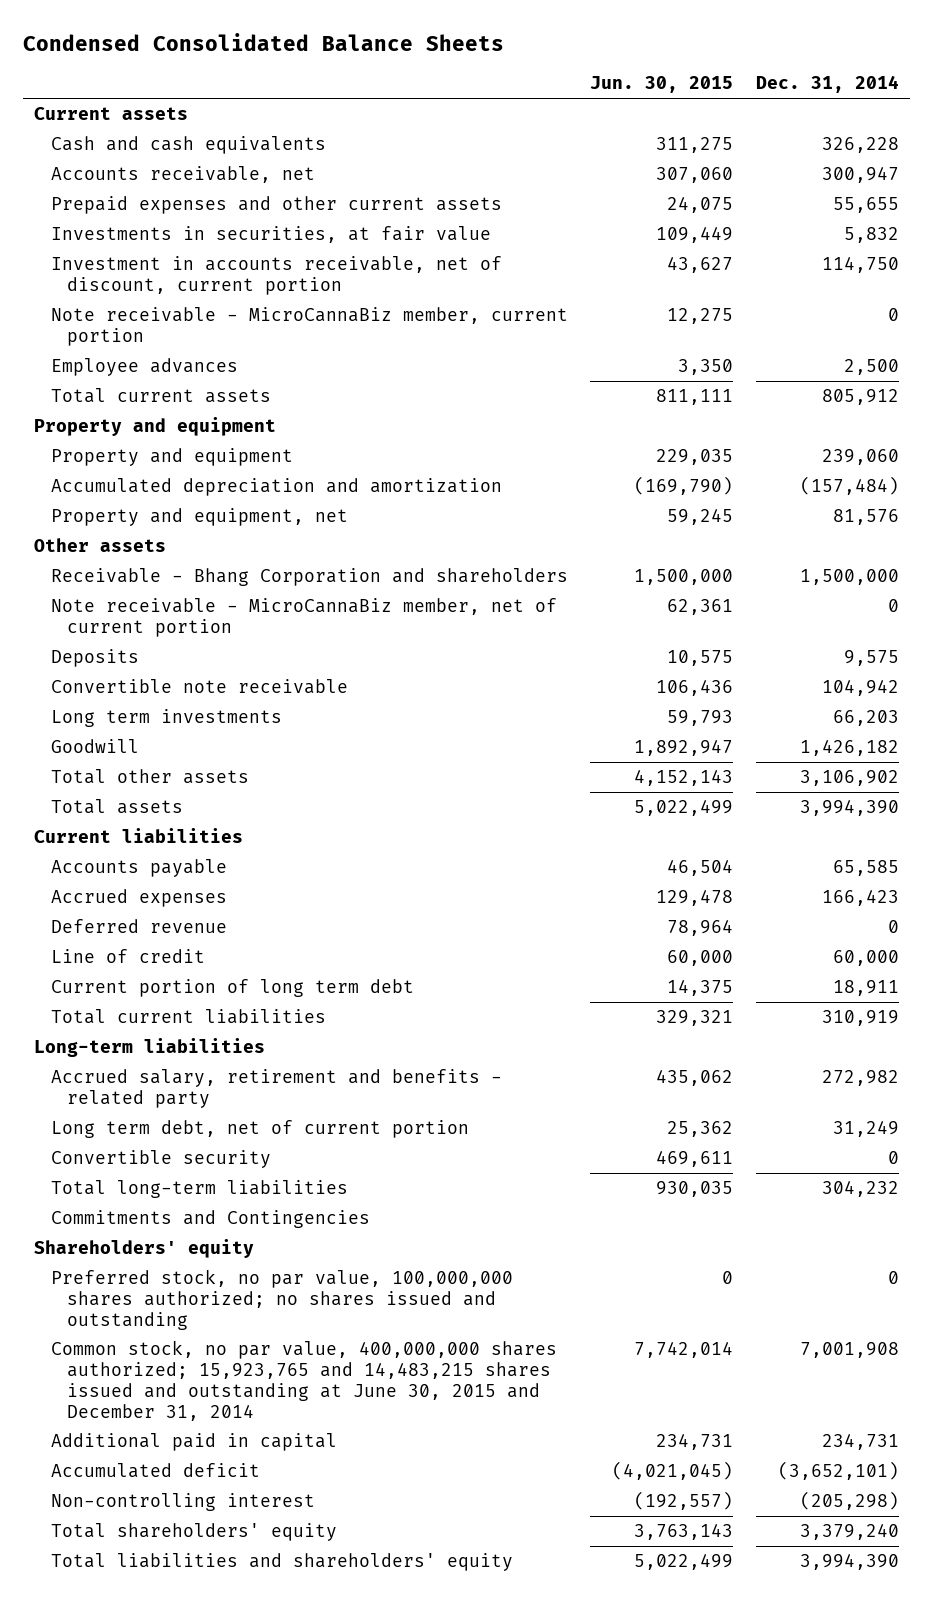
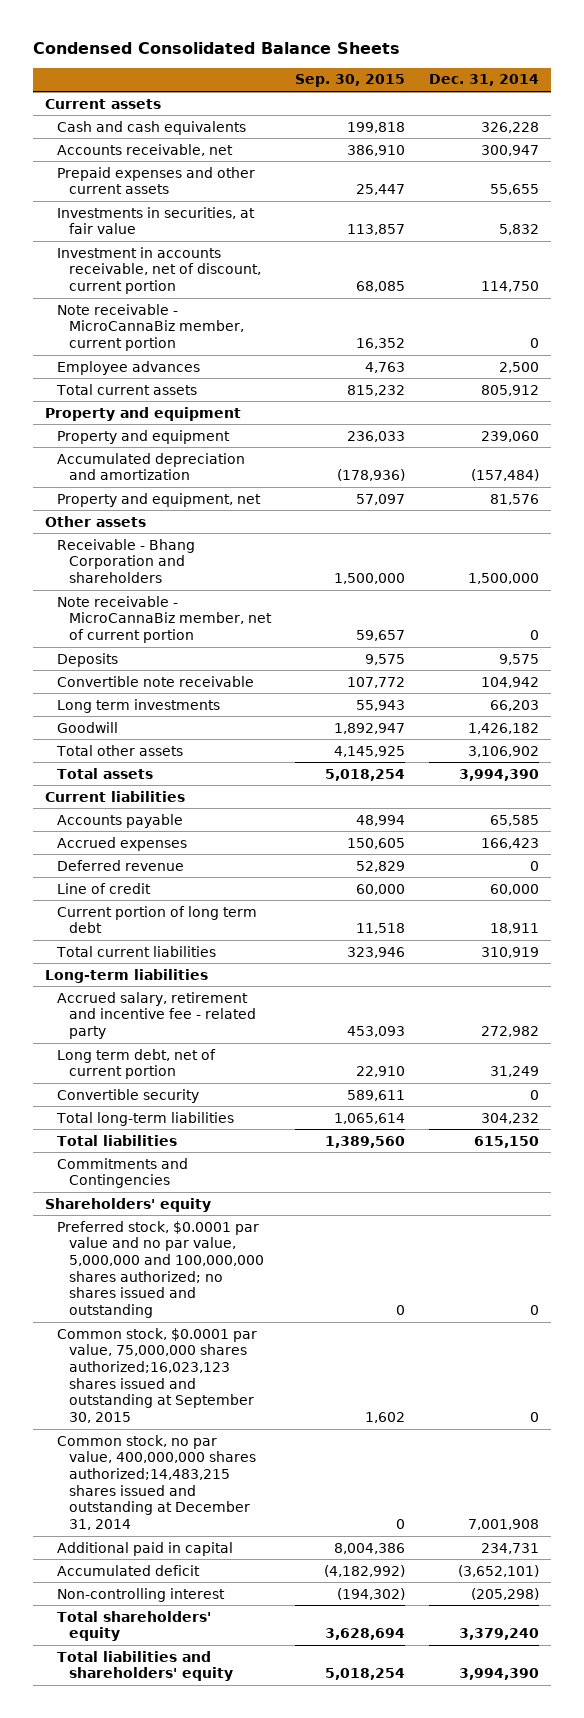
[590,76,734,94] Jun. 30, 2015 -> none
none -> [294,74,405,88] Sep. 30, 2015
[50,1069,502,1108] Accrued salary, retirement and benefits - related party -> [56,991,256,1039] Accrued salary, retirement and incentive fee - related party
none -> [56,1134,177,1146] Total liabilities
[50,1269,513,1330] Preferred stock, no par value, 100,000,000 shares authorized; no shares issued and outstanding -> [56,1220,264,1318] Preferred stock, $0.0001 par value and no par value, 5,000,000 and 100,000,000 shares authorized; no shares issued and outstanding
[50,1340,557,1421] Common stock, no par value, 400,000,000 shares authorized; 15,923,765 and 14,483,215 shares issued and outstanding at June 30, 2015 and December 31, 2014 -> [56,1327,257,1423] Common stock, $0.0001 par value, 75,000,000 shares authorized;16,023,123 shares issued and outstanding at September 30, 2015
[799,1342,899,1359] 7,001,908 -> [530,1411,540,1422] 0
none -> [56,1434,256,1530] Common stock, no par value, 400,000,000 shares authorized;14,483,215 shares issued and outstanding at December 31, 2014

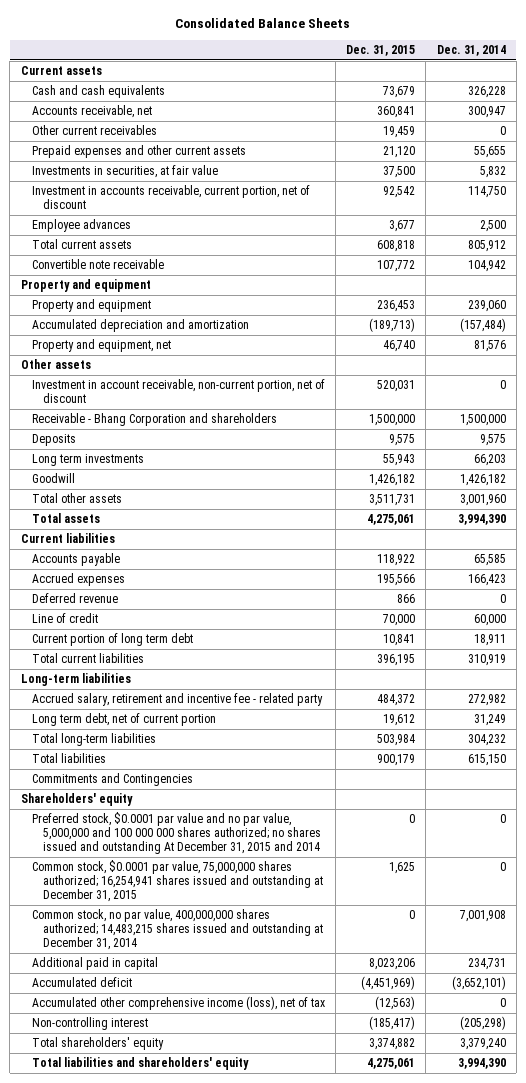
[33,42,401,55] Condensed Consolidated Balance Sheets -> [175,18,351,29] Consolidated Balance Sheets
[294,74,405,88] Sep. 30, 2015 -> none
none -> [346,44,416,56] Dec. 31, 2015
none -> [31,125,157,136] Other current receivables
[56,303,244,351] Note receivable - MicroCannaBiz member, current portion -> none
[56,246,261,294] Investment in accounts receivable, net of discount, current portion -> [31,185,310,209] Investment in accounts receivable, current portion, net of discount
[56,675,254,687] Convertible note receivable -> [31,259,164,270] Convertible note receivable
none -> [31,379,325,403] Investment in account receivable, non-current portion, net of discount
[56,595,272,643] Note receivable - MicroCannaBiz member, net of current portion -> none
[468,745,540,757] 3,106,902 -> [459,494,506,507] 3,001,960
[56,1088,199,1103] Convertible security -> none
[56,1220,264,1318] Preferred stock, $0.0001 par value and no par value, 5,000,000 and 100,000,000 shares authorized; no shares issued and outstanding -> [31,812,321,854] Preferred stock, $0.0001 par value and no par value, 5,000,000 and 100 000 000 shares authorized; no shares issued and outstanding At December 31, 2015 and 2014
[56,1327,257,1423] Common stock, $0.0001 par value, 75,000,000 shares authorized;16,023,123 shares issued and outstanding at September 30, 2015 -> [31,860,323,902] Common stock, $0.0001 par value, 75,000,000 shares authorized; 16,254,941 shares issued and outstanding at December 31, 2015
[56,1434,256,1530] Common stock, no par value, 400,000,000 shares authorized;14,483,215 shares issued and outstanding at December 31, 2014 -> [31,909,323,950] Common stock, no par value, 400,000,000 shares authorized; 14,483,215 shares issued and outstanding at December 31, 2014
none -> [31,996,325,1011] Accumulated other comprehensive income (loss), net of tax

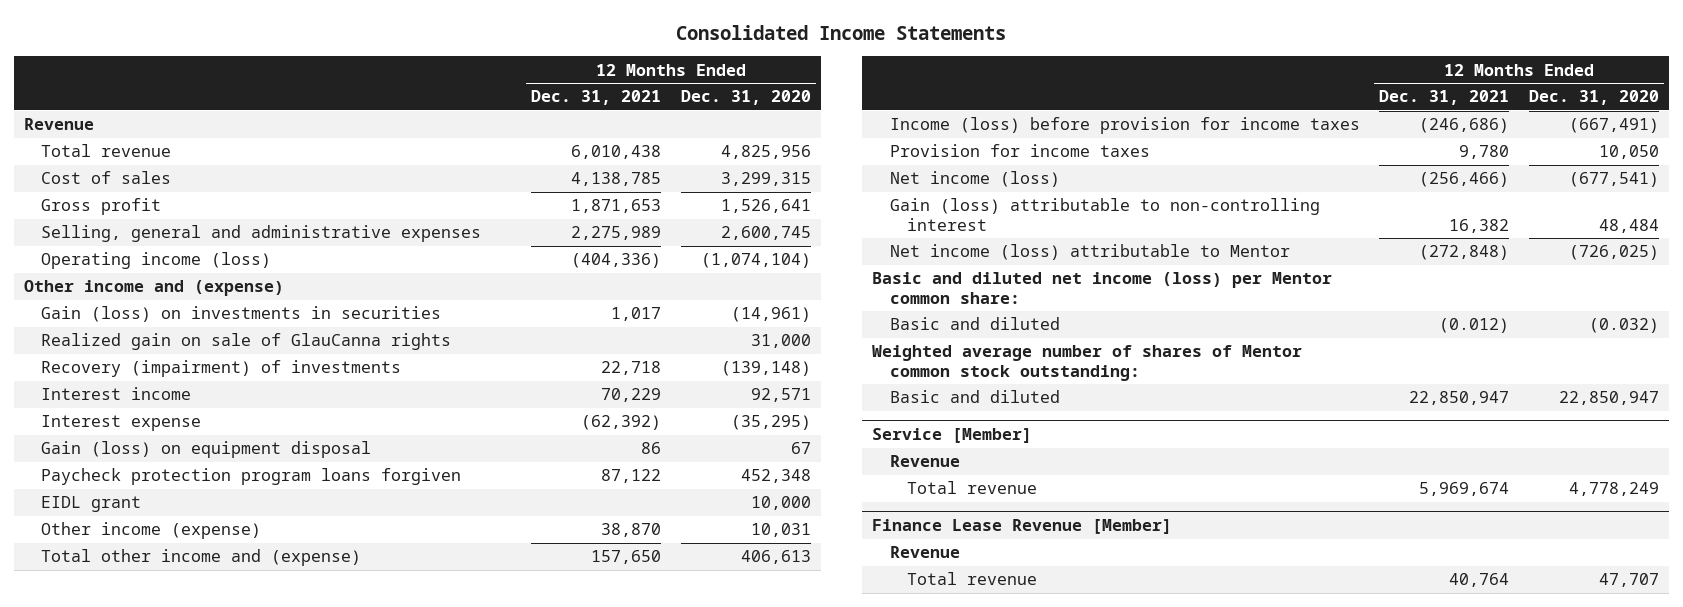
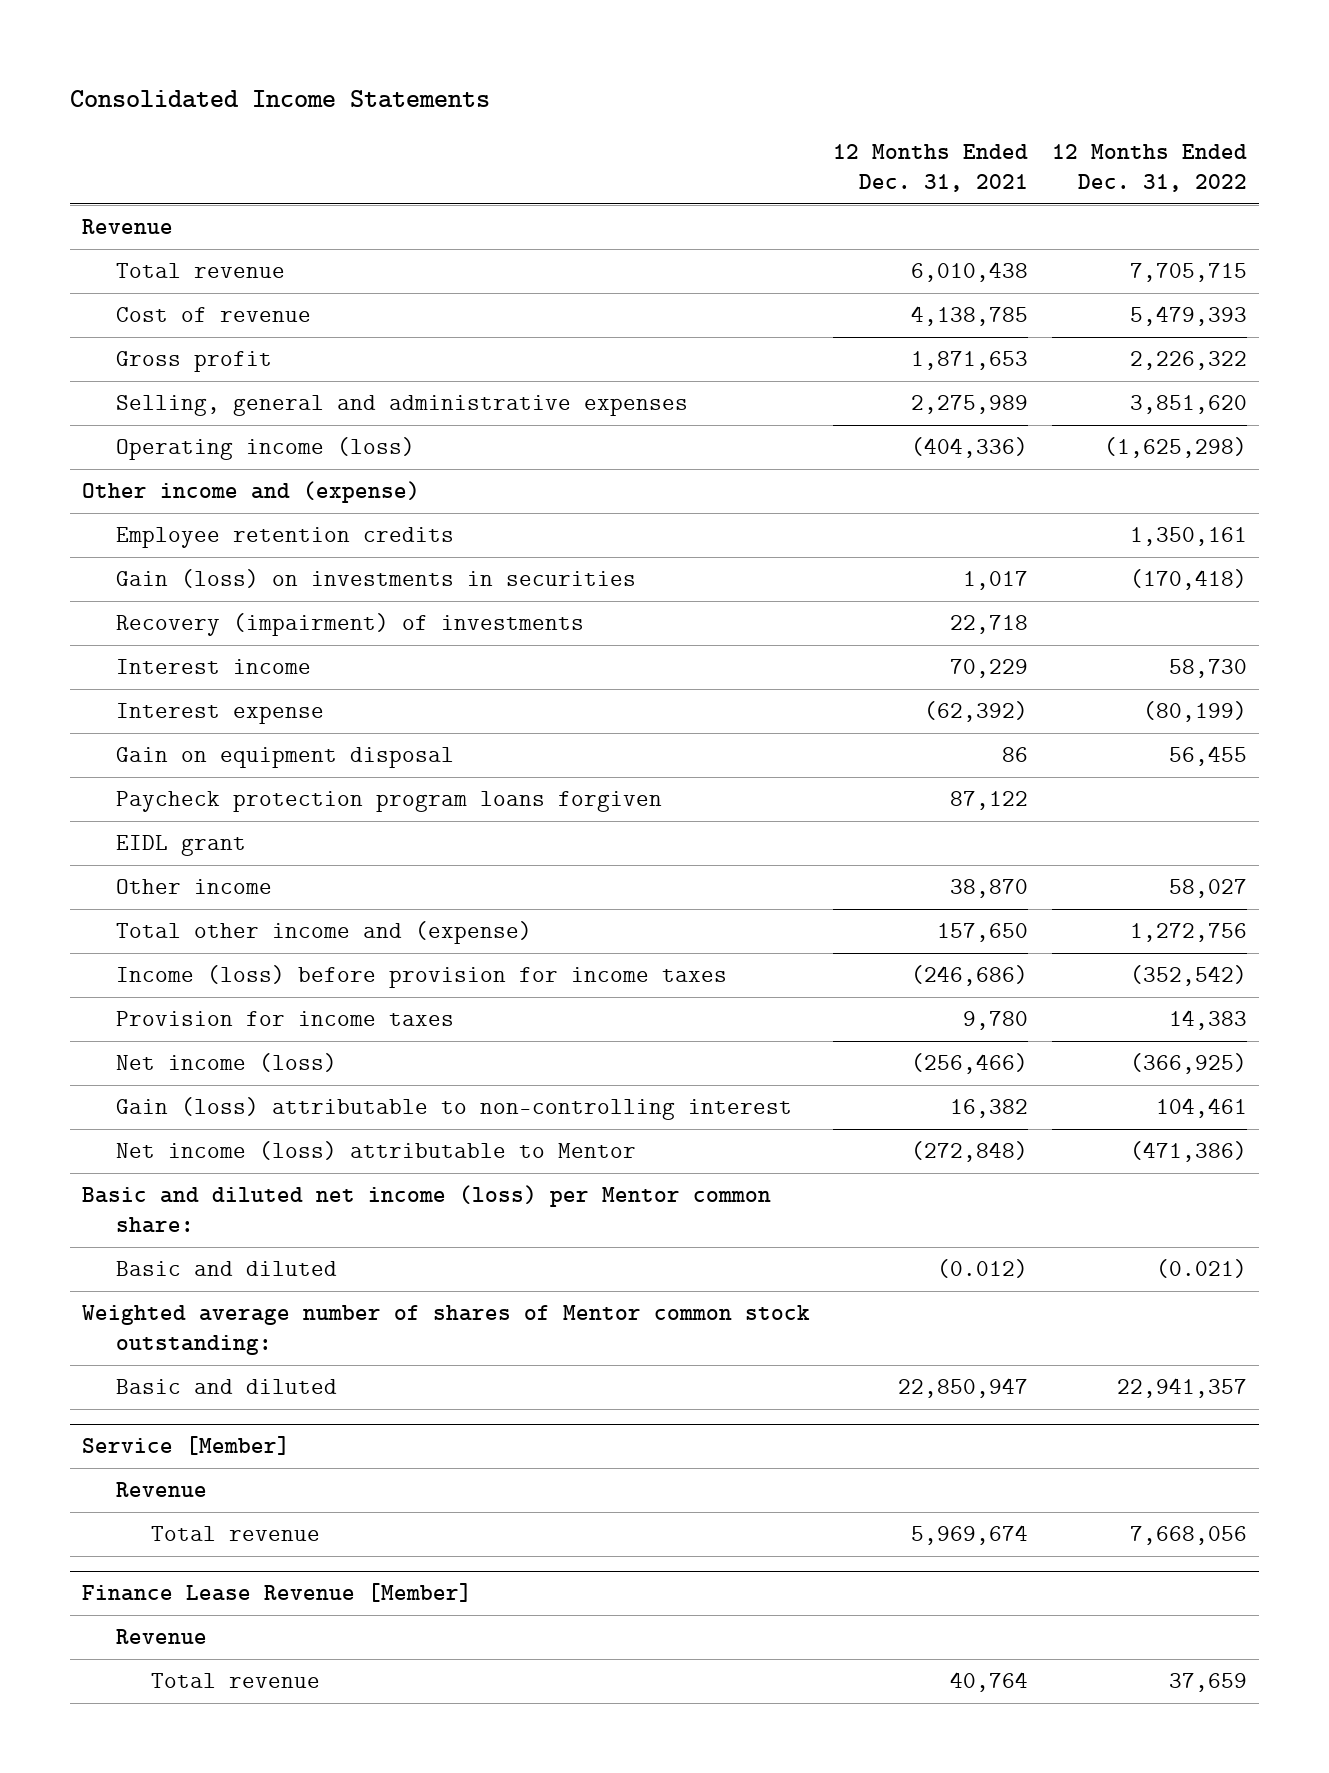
[680,90,811,106] Dec. 31, 2020 -> none
none -> [1052,144,1248,193] 12 Months Ended Dec. 31, 2022
[41,171,172,185] Cost of sales -> [116,306,312,322] Cost of revenue
none -> [116,526,455,548] Employee retention credits
[41,333,452,351] Realized gain on sale of GlauCanna rights -> none
[41,441,372,459] Gain (loss) on equipment disposal -> [116,746,455,768] Gain on equipment disposal
[41,522,262,540] Other income (expense) -> [116,878,273,894] Other income

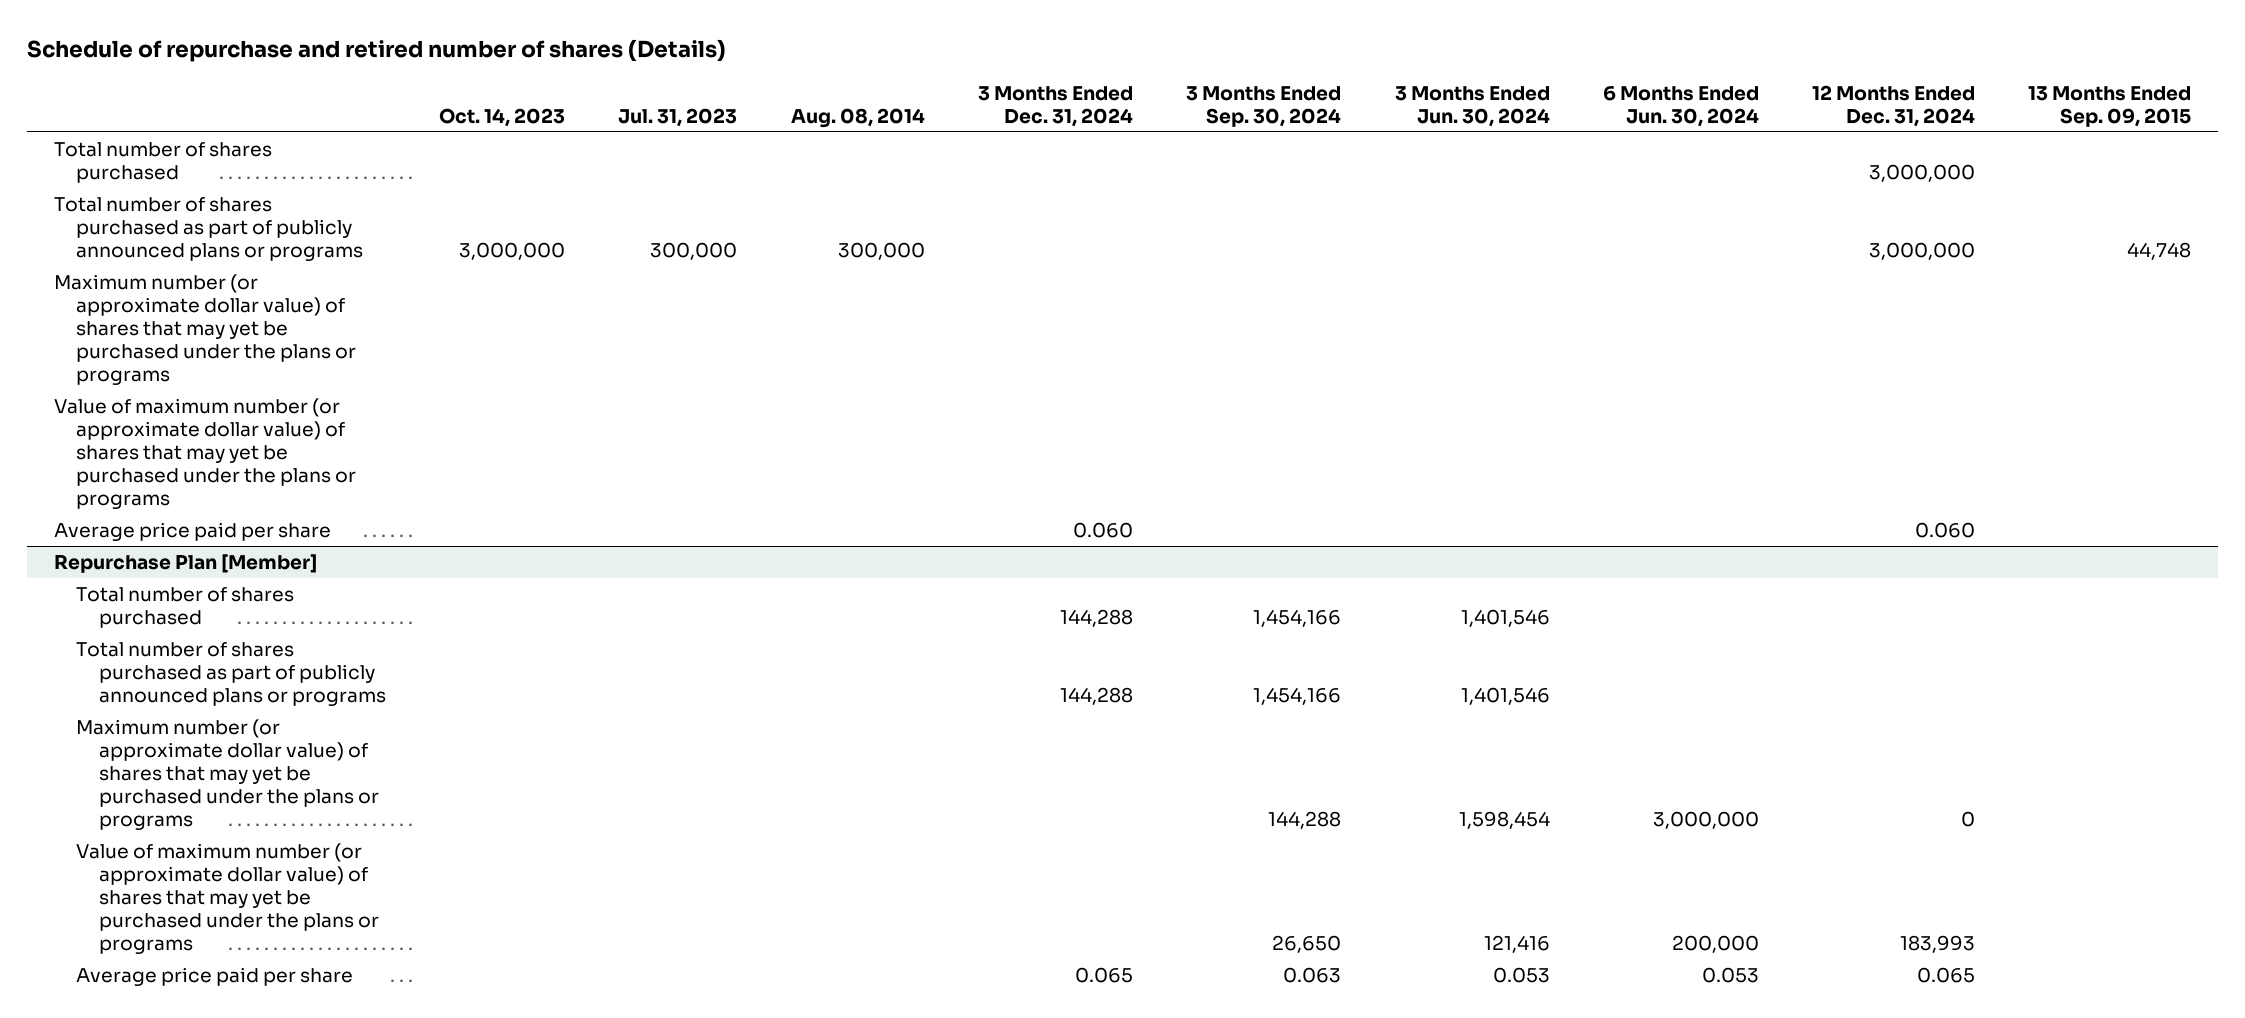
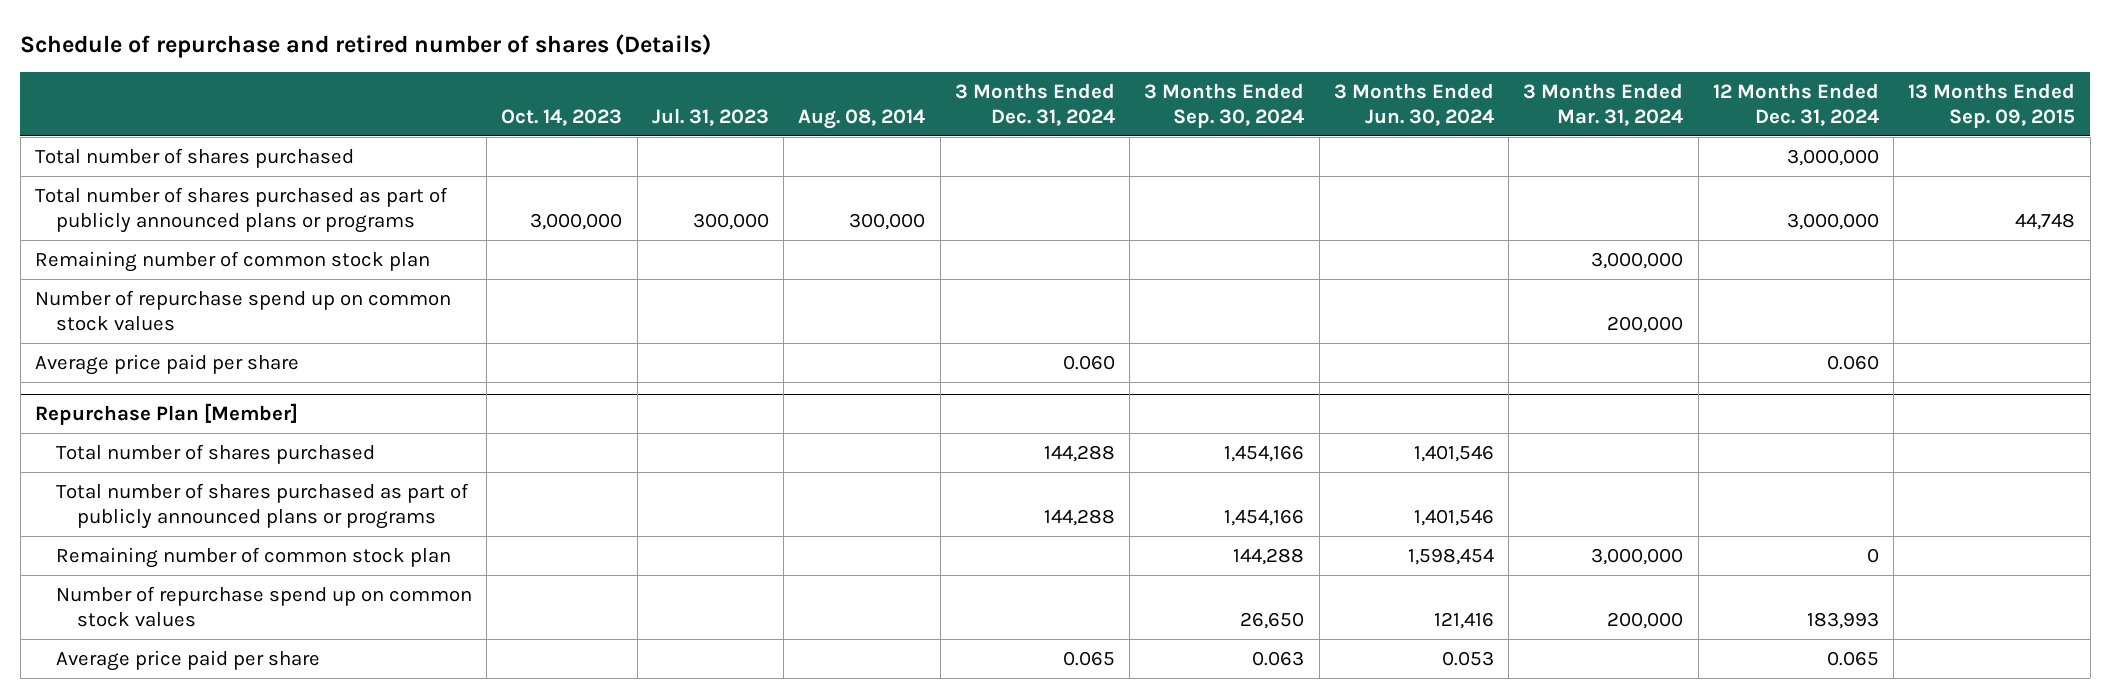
[1602,85,1759,127] 6 Months Ended Jun. 30, 2024 -> none
none -> [1523,83,1684,127] 3 Months Ended Mar. 31, 2024
[54,274,357,385] Maximum number (or approximate dollar value) of shares that may yet be purchased under the plans or programs -> [34,250,430,272] Remaining number of common stock plan
[54,398,357,509] Value of maximum number (or approximate dollar value) of shares that may yet be purchased under the plans or programs -> [34,289,451,331] Number of repurchase spend up on common stock values
[76,719,379,830] Maximum number (or approximate dollar value) of shares that may yet be purchased under the plans or programs -> [55,546,451,568] Remaining number of common stock plan
[76,843,379,954] Value of maximum number (or approximate dollar value) of shares that may yet be purchased under the plans or programs -> [55,585,472,627] Number of repurchase spend up on common stock values

